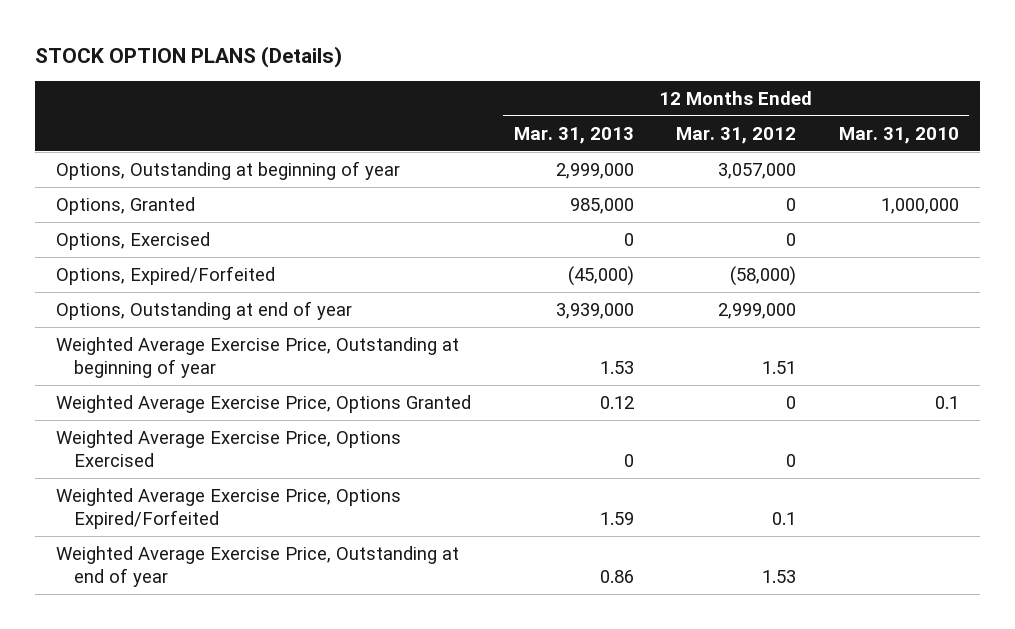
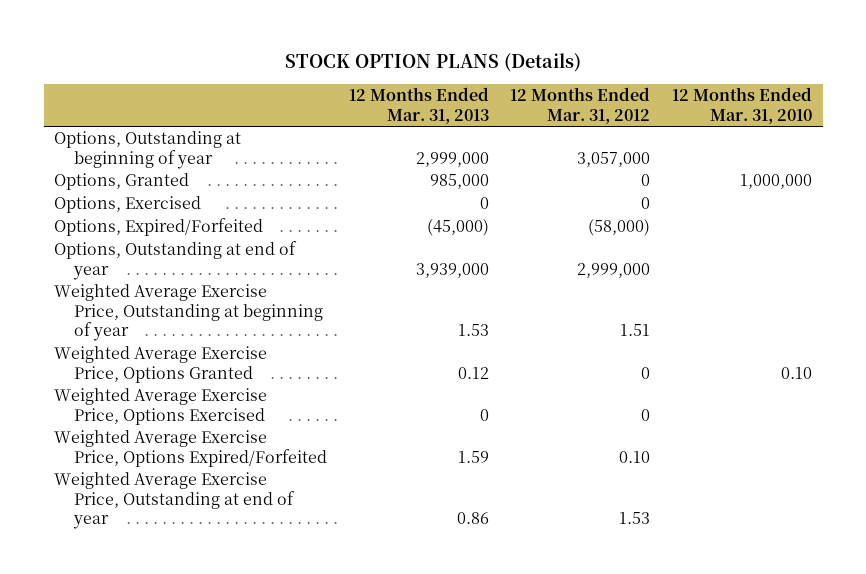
[934,395,959,409] 0.1 -> [781,366,813,379] 0.10
[772,512,797,526] 0.1 -> [619,450,651,463] 0.10

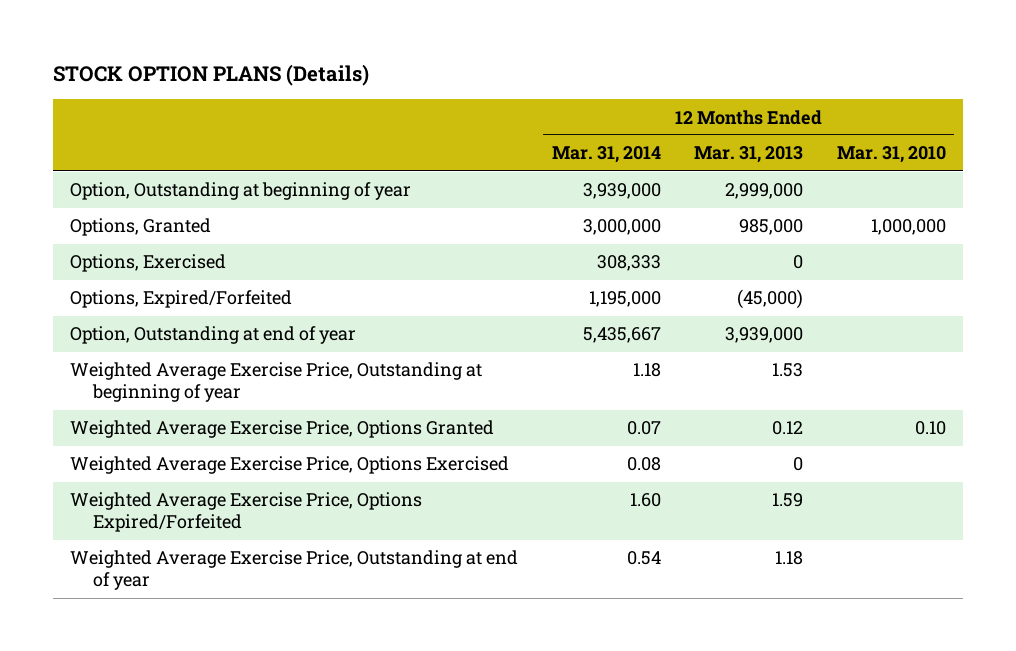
[510,87,651,124] 12 Months Ended Mar. 31, 2012 -> none
none -> [551,146,661,164] Mar. 31, 2014
[54,131,242,169] Options, Outstanding at beginning of year -> [70,182,412,201] Option, Outstanding at beginning of year
[54,241,298,280] Options, Outstanding at end of year -> [70,326,357,345] Option, Outstanding at end of year
[456,511,489,524] 0.86 -> [775,551,804,566] 1.18

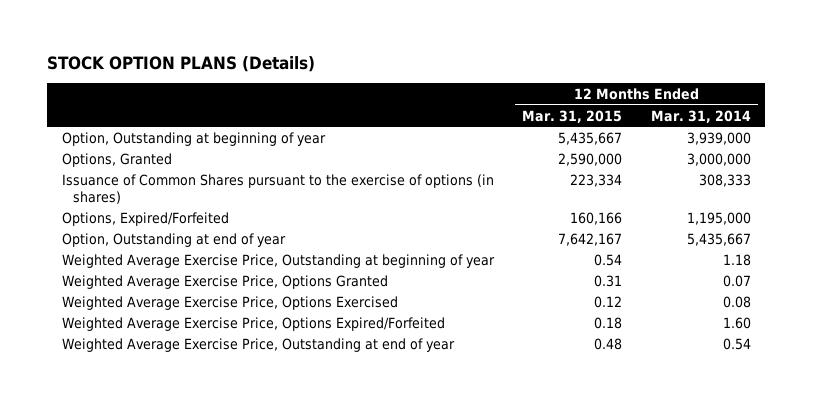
[694,146,804,164] Mar. 31, 2013 -> none
[836,146,946,164] Mar. 31, 2010 -> none
none -> [522,109,623,123] Mar. 31, 2015
[70,254,227,273] Options, Exercised -> [61,173,494,204] Issuance of Common Shares pursuant to the exercise of options (in shares)

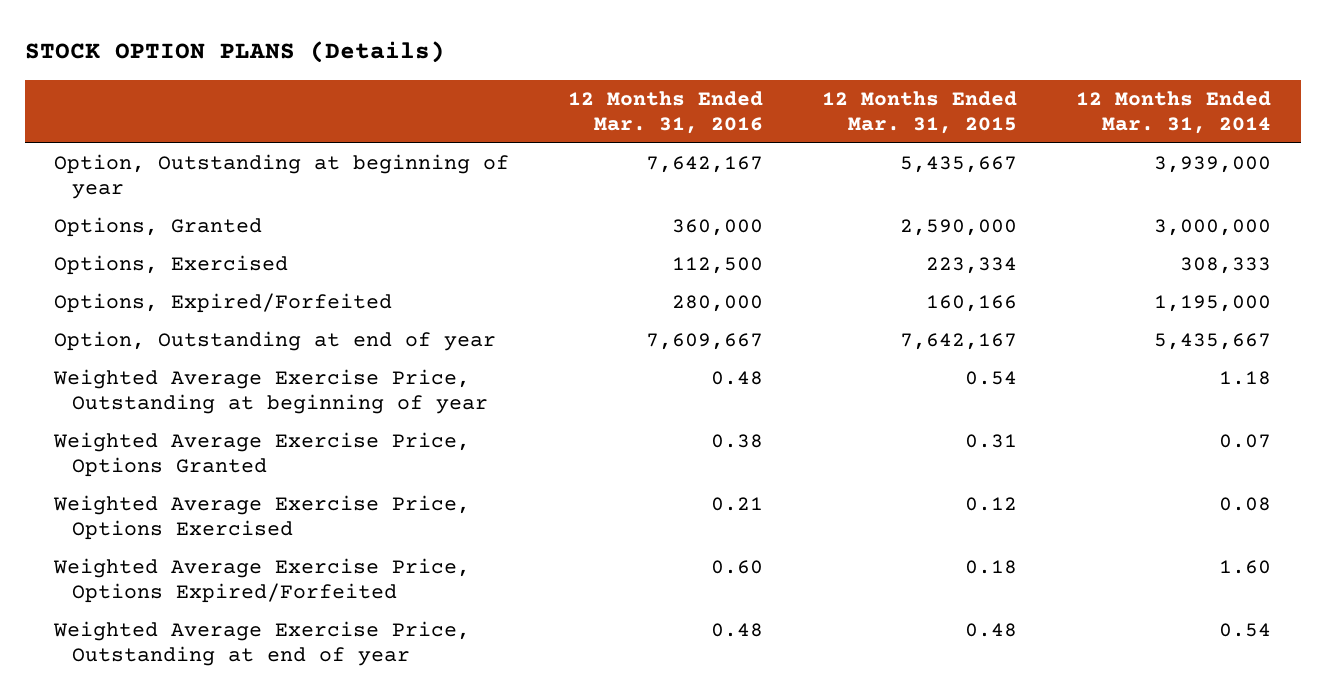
none -> [568,90,764,135] 12 Months Ended Mar. 31, 2016
[61,173,494,204] Issuance of Common Shares pursuant to the exercise of options (in shares) -> [54,255,289,276] Options, Exercised

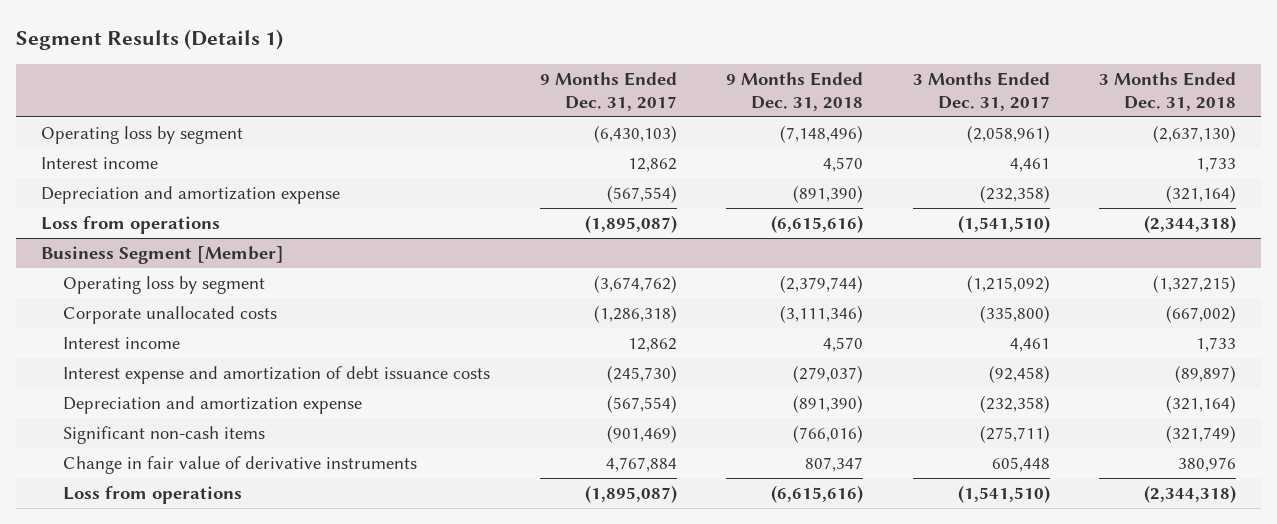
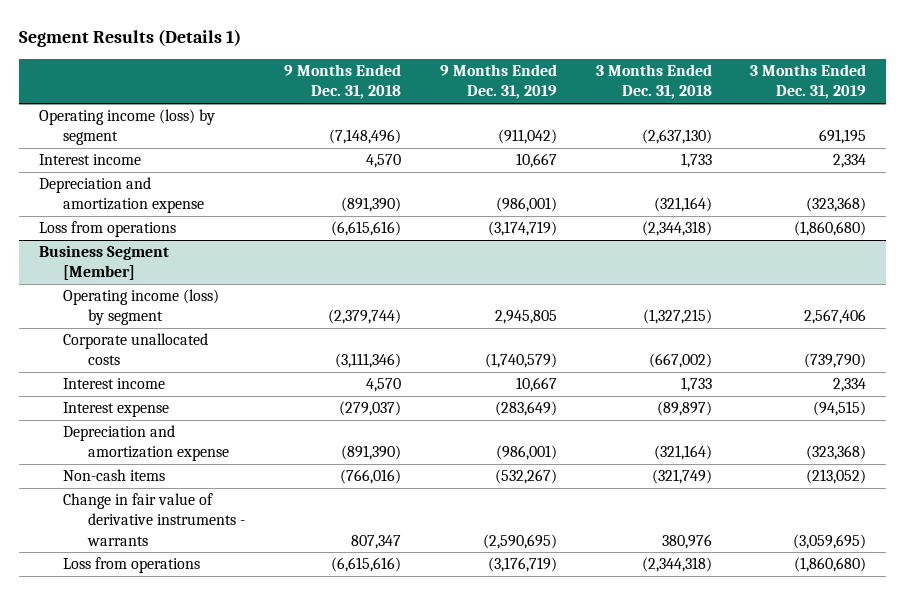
[539,72,677,111] 9 Months Ended Dec. 31, 2017 -> none
[912,72,1050,111] 3 Months Ended Dec. 31, 2017 -> none
none -> [439,64,557,100] 9 Months Ended Dec. 31, 2019
none -> [750,64,867,100] 3 Months Ended Dec. 31, 2019
[40,126,243,145] Operating loss by segment -> [38,109,215,146] Operating income (loss) by segment
[63,276,266,295] Operating loss by segment -> [63,289,220,326] Operating income (loss) by segment
[63,366,491,385] Interest expense and amortization of debt issuance costs -> [63,402,170,418] Interest expense
[63,426,266,445] Significant non-cash items -> [63,469,166,482] Non-cash items
[63,456,418,475] Change in fair value of derivative instruments -> [63,493,246,546] Change in fair value of derivative instruments - warrants

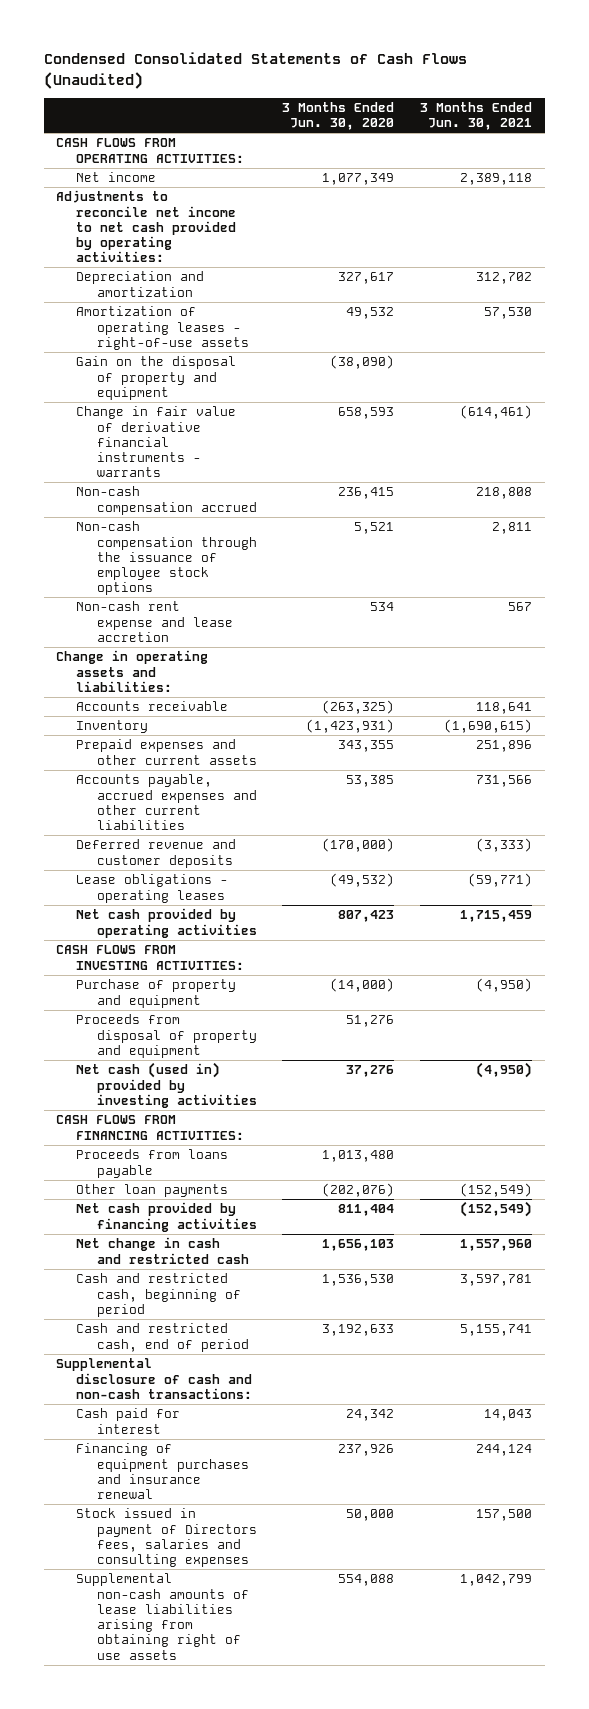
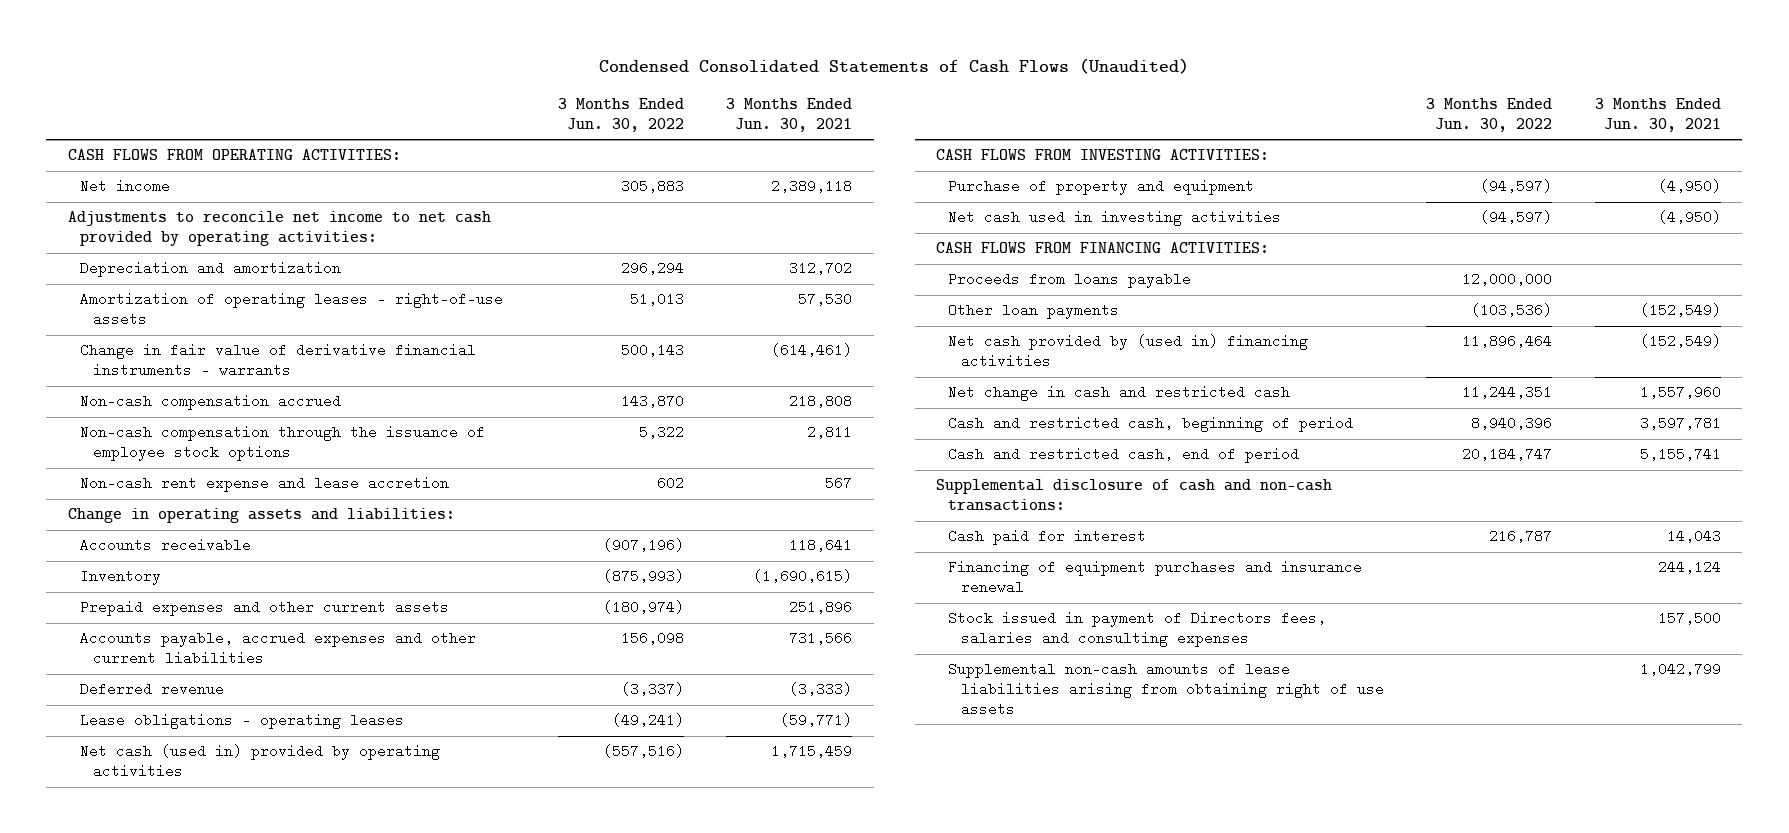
[282,102,395,131] 3 Months Ended Jun. 30, 2020 -> none
none -> [558,97,685,132] 3 Months Ended Jun. 30, 2022
[76,356,237,400] Gain on the disposal of property and equipment -> none
[76,839,237,868] Deferred revenue and customer deposits -> [80,682,225,697] Deferred revenue
[76,908,257,938] Net cash provided by operating activities -> [80,744,441,779] Net cash (used in) provided by operating activities
[76,1014,257,1058] Proceeds from disposal of property and equipment -> none
[76,1062,257,1108] Net cash (used in) provided by investing activities -> [948,210,1282,227] Net cash used in investing activities
[76,1202,257,1232] Net cash provided by financing activities -> [948,334,1309,369] Net cash provided by (used in) financing activities

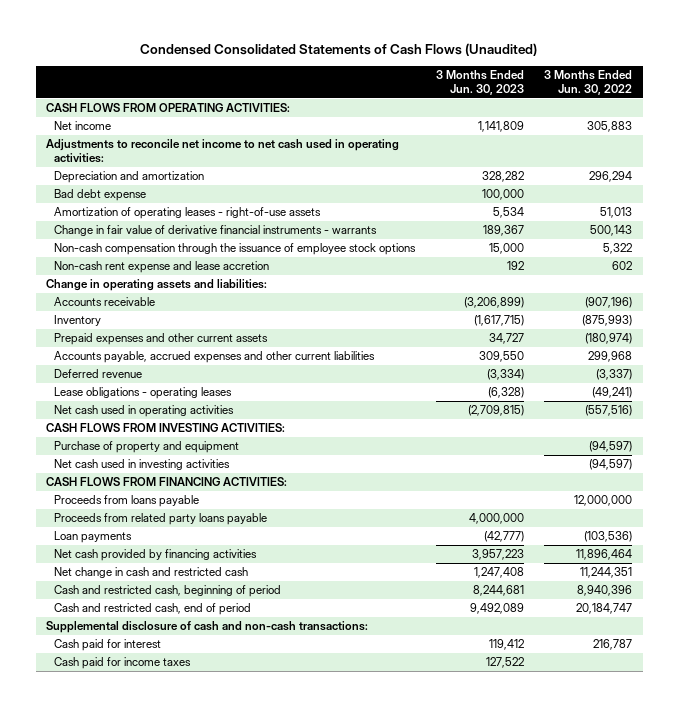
[726,97,853,132] 3 Months Ended Jun. 30, 2021 -> none
none -> [435,69,524,95] 3 Months Ended Jun. 30, 2023
[67,211,491,247] Adjustments to reconcile net income to net cash provided by operating activities: -> [46,139,400,164] Adjustments to reconcile net income to net cash used in operating activities:
none -> [54,189,147,202] Bad debt expense
[80,394,342,411] Non-cash compensation accrued -> none
[621,631,685,646] 156,098 -> [588,351,633,363] 299,968
[80,744,441,779] Net cash (used in) provided by operating activities -> [54,405,235,418] Net cash used in operating activities
none -> [54,513,268,526] Proceeds from related party loans payable
[948,303,1120,320] Other loan payments -> [54,531,133,544] Loan payments
[948,334,1309,369] Net cash provided by (used in) financing activities -> [54,549,258,562] Net cash provided by financing activities
[948,560,1363,595] Financing of equipment purchases and insurance renewal -> none
[948,611,1327,648] Stock issued in payment of Directors fees, salaries and consulting expenses -> none
[948,662,1384,716] Supplemental non-cash amounts of lease liabilities arising from obtaining right of use assets -> none
none -> [54,657,192,670] Cash paid for income taxes

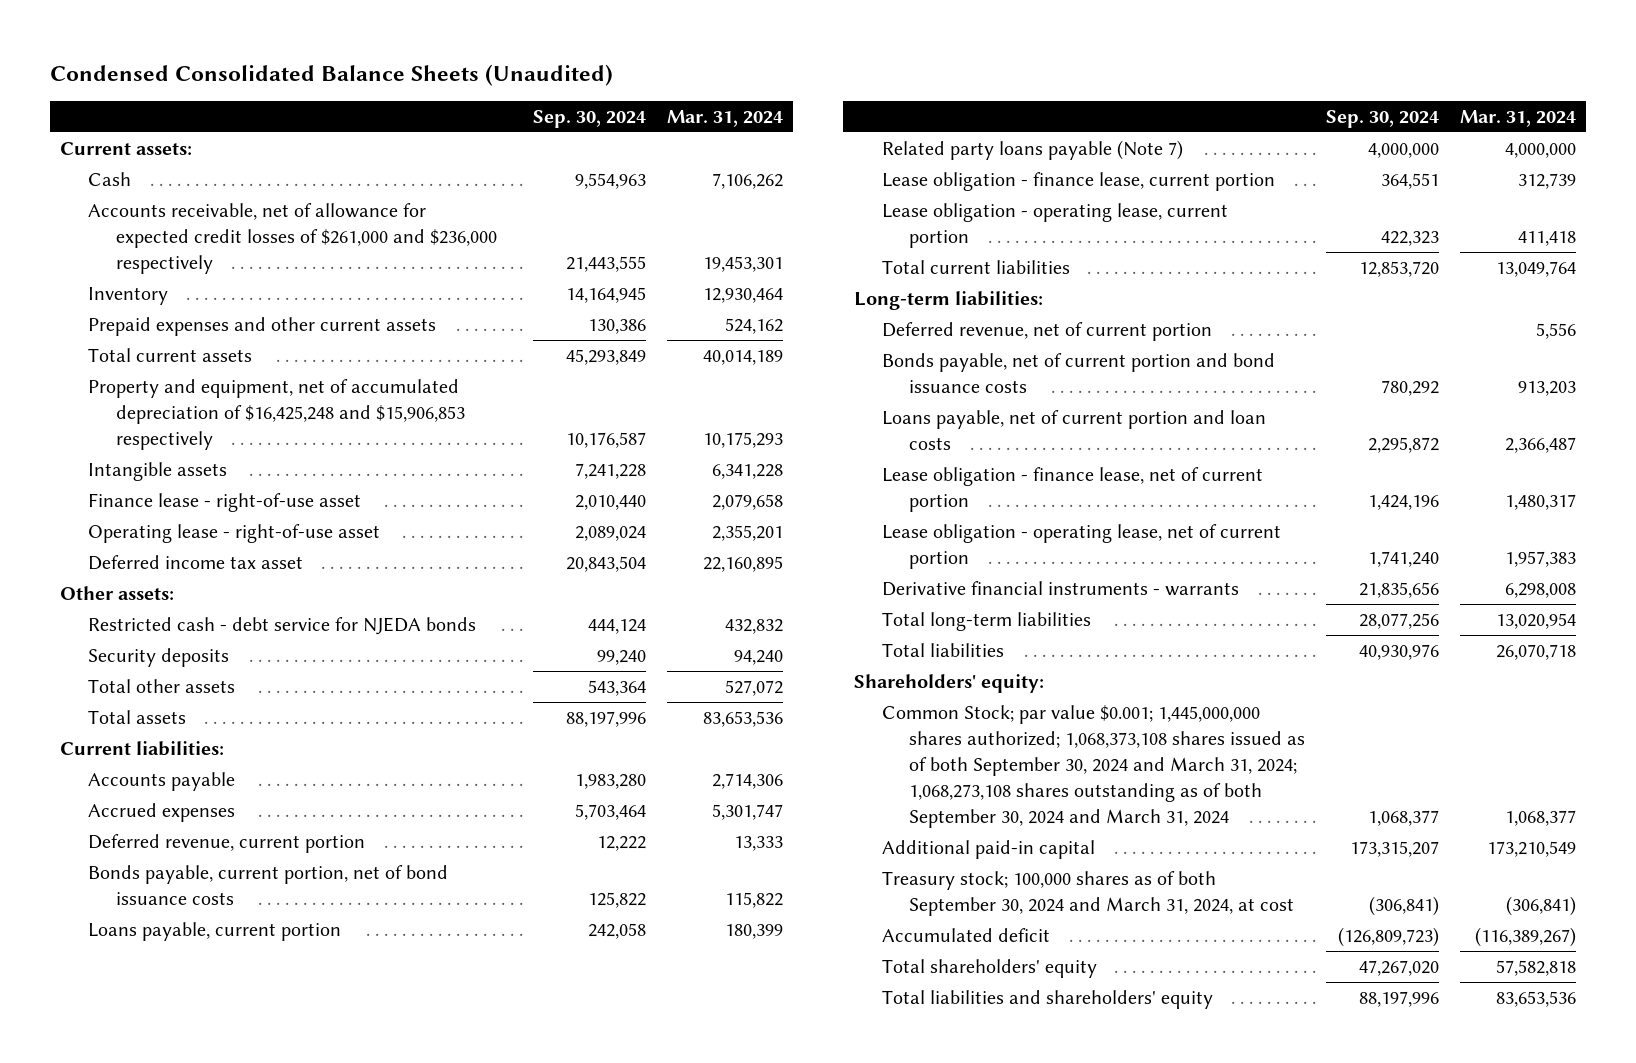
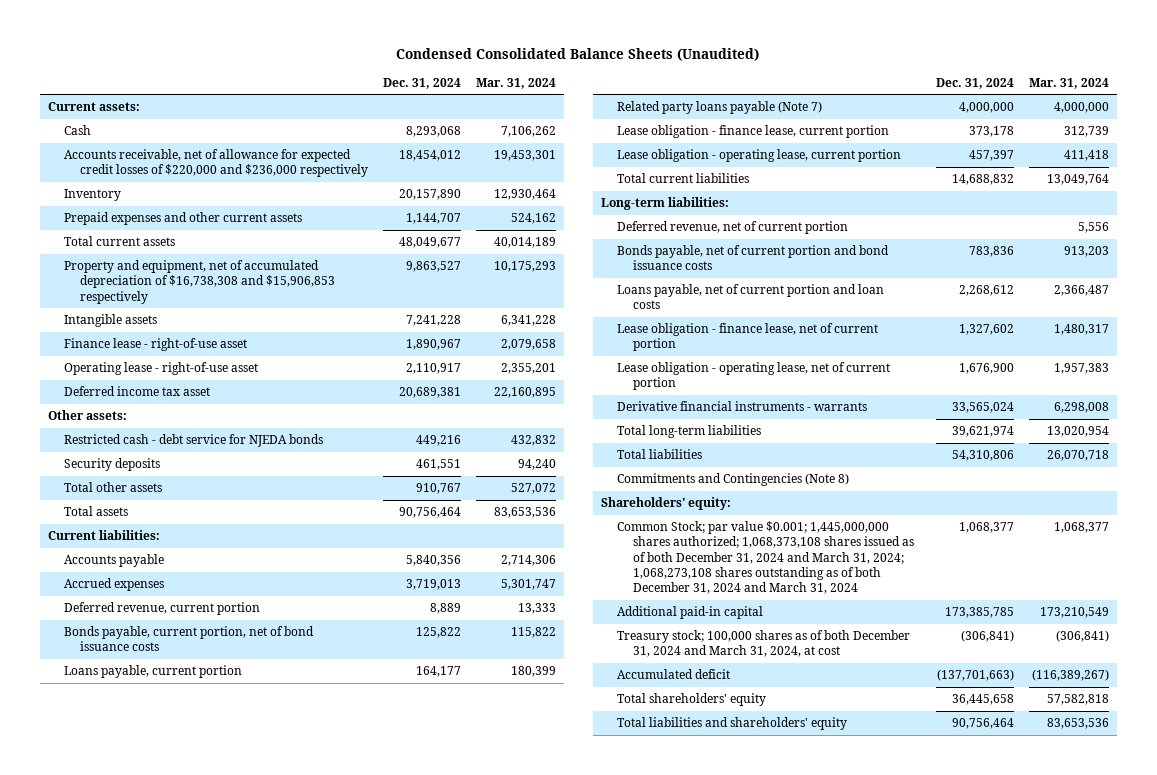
[532,109,646,128] Sep. 30, 2024 -> none
none -> [382,77,461,89] Dec. 31, 2024
[88,203,498,274] Accounts receivable, net of allowance for expected credit losses of $261,000 and $236,000 respectively -> [63,149,368,178] Accounts receivable, net of allowance for expected credit losses of $220,000 and $236,000 respectively
[88,379,466,450] Property and equipment, net of accumulated depreciation of $16,425,248 and $15,906,853 respectively -> [63,260,335,304] Property and equipment, net of accumulated depreciation of $16,738,308 and $15,906,853 respectively
none -> [617,473,850,487] Commitments and Contingencies (Note 8)
[881,705,1306,828] Common Stock; par value $0.001; 1,445,000,000 shares authorized; 1,068,373,108 shares issued as of both September 30, 2024 and March 31, 2024; 1,068,273,108 shares outstanding as of both September 30, 2024 and March 31, 2024 -> [617,521,915,595] Common Stock; par value $0.001; 1,445,000,000 shares authorized; 1,068,373,108 shares issued as of both December 31, 2024 and March 31, 2024; 1,068,273,108 shares outstanding as of both December 31, 2024 and March 31, 2024
[881,871,1295,917] Treasury stock; 100,000 shares as of both September 30, 2024 and March 31, 2024, at cost -> [617,630,911,658] Treasury stock; 100,000 shares as of both December 31, 2024 and March 31, 2024, at cost

